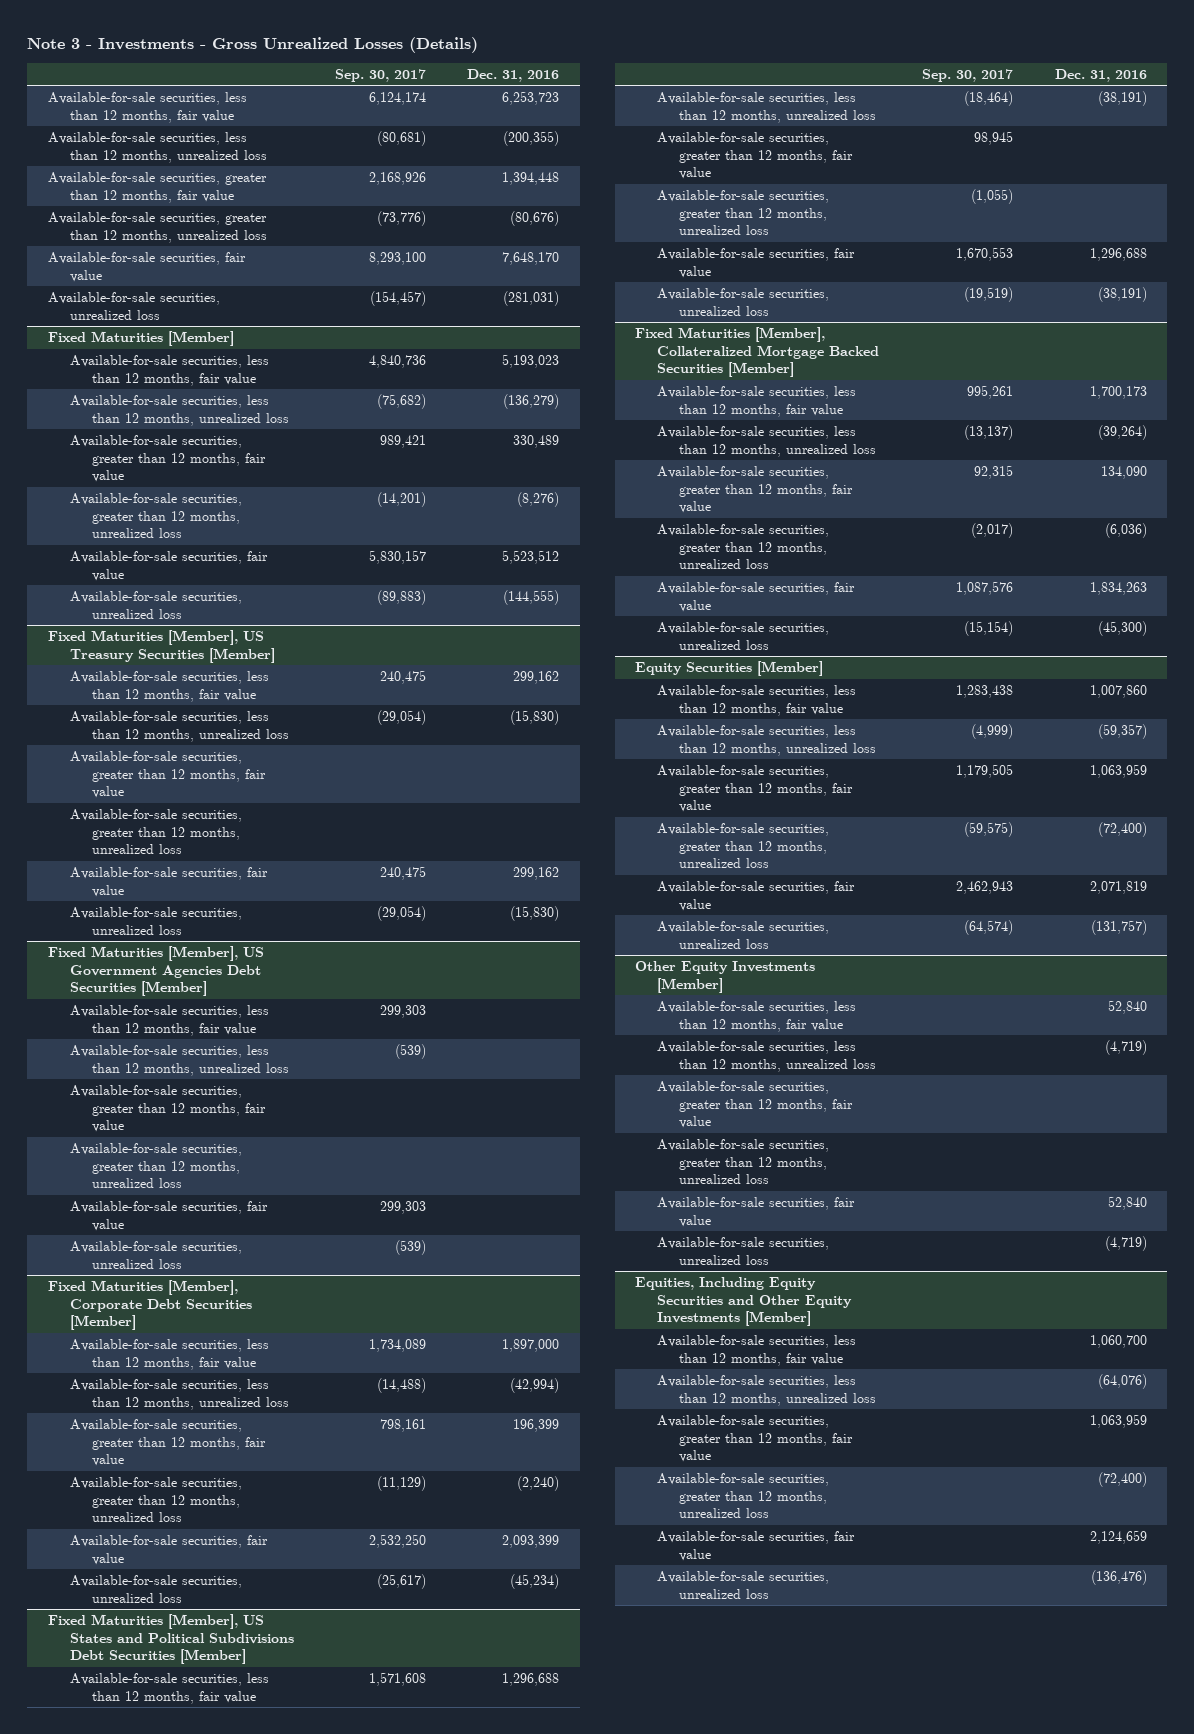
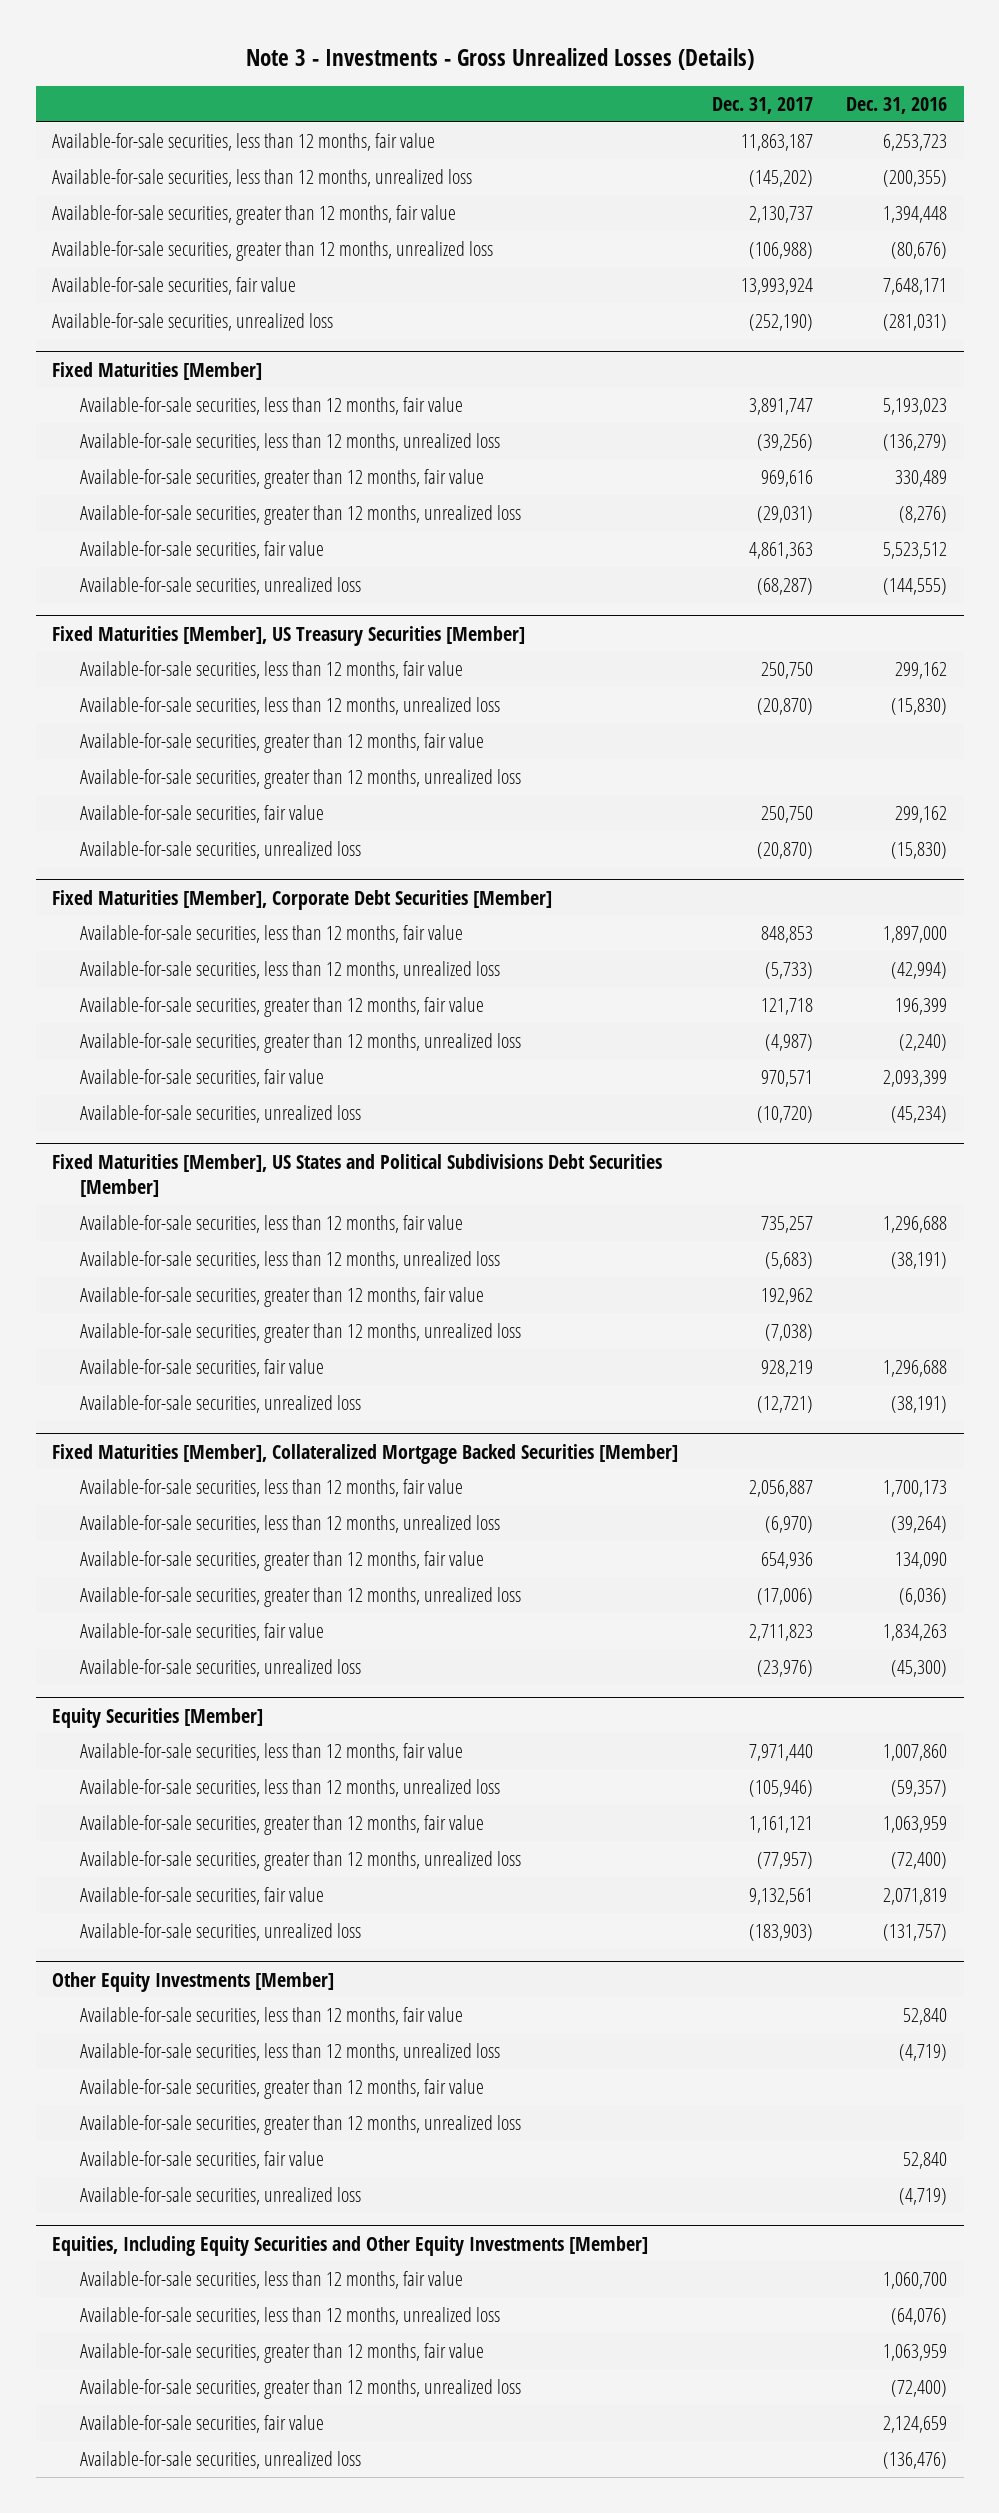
[334,68,426,82] Sep. 30, 2017 -> none
none -> [711,97,813,115] Dec. 31, 2017
[502,252,560,266] 7,648,170 -> [882,277,947,295] 7,648,171
[47,946,264,997] Fixed Maturities [Member], US Government Agencies Debt Securities [Member] -> none
[69,1005,269,1036] Available-for-sale securities, less than 12 months, fair value -> none
[69,1045,289,1076] Available-for-sale securities, less than 12 months, unrealized loss -> none
[69,1085,266,1133] Available-for-sale securities, greater than 12 months, fair value -> none
[69,1143,242,1189] Available-for-sale securities, greater than 12 months, unrealized loss -> none
[69,1201,268,1231] Available-for-sale securities, fair value -> none
[69,1241,242,1269] Available-for-sale securities, unrealized loss -> none

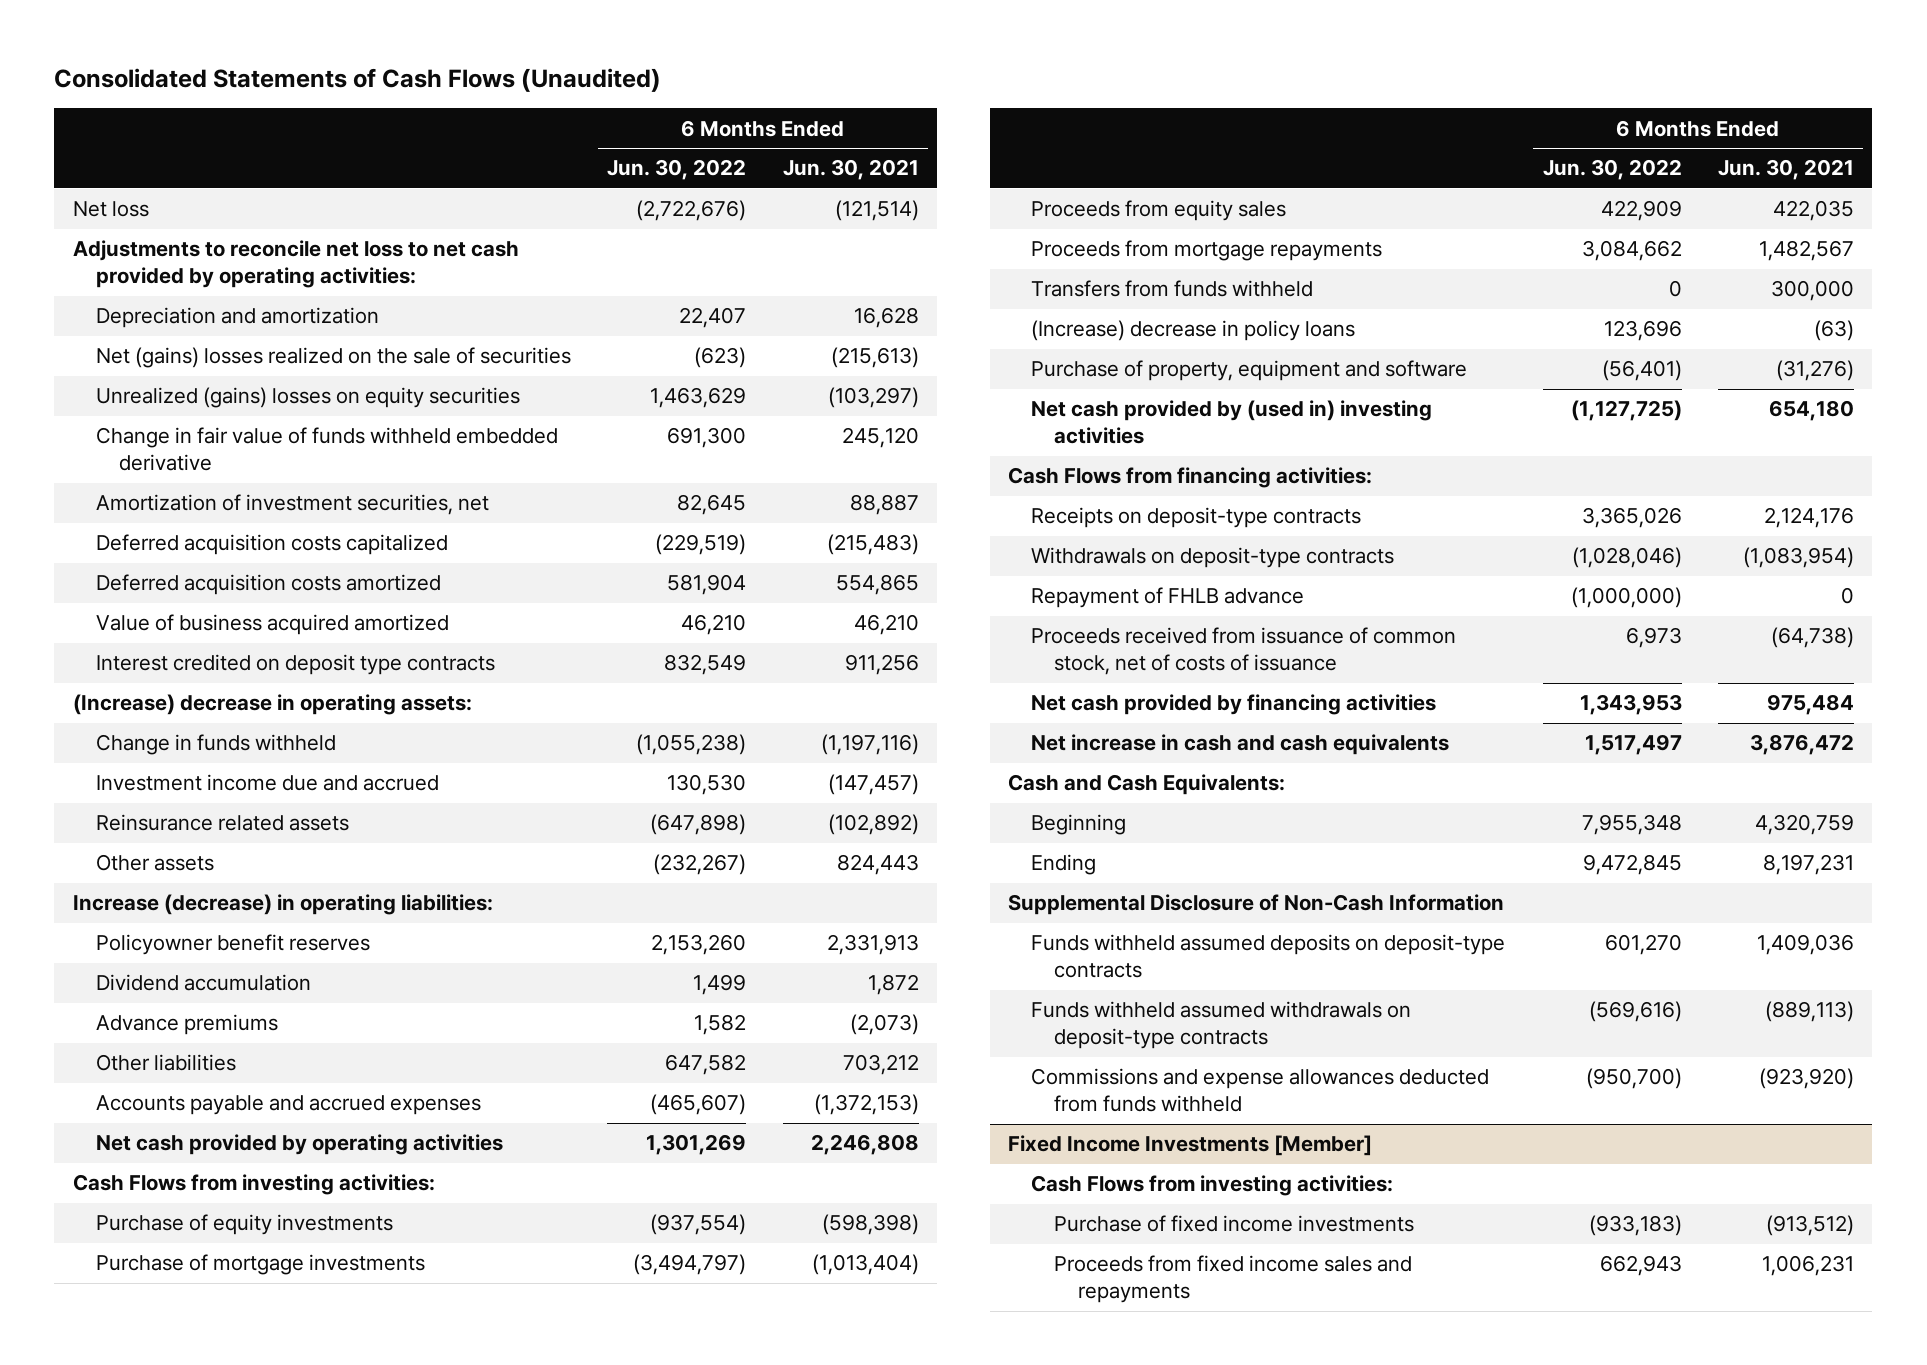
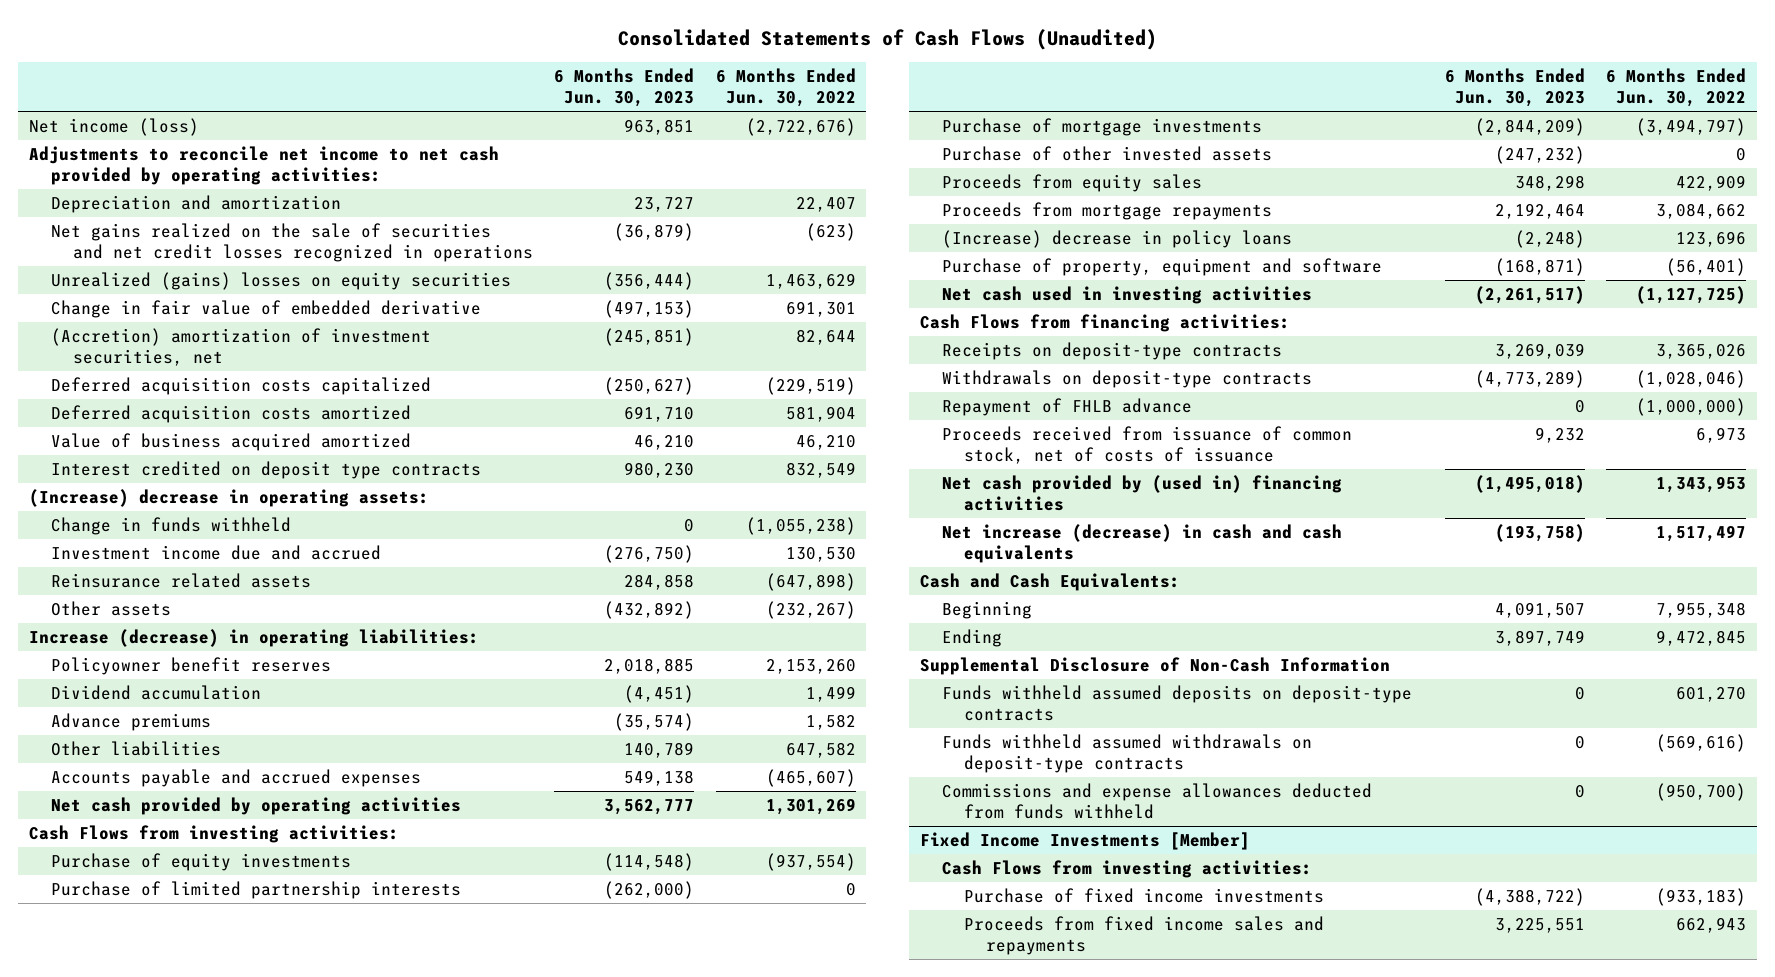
[782,159,919,181] Jun. 30, 2021 -> none
none -> [554,68,695,107] 6 Months Ended Jun. 30, 2023
[72,201,149,218] Net loss -> [28,118,199,137] Net income (loss)
[72,240,519,289] Adjustments to reconcile net loss to net cash provided by operating activities: -> [28,146,499,185] Adjustments to reconcile net income to net cash provided by operating activities:
[95,347,571,369] Net (gains) losses realized on the sale of securities -> [51,223,534,262] Net gains realized on the sale of securities and net credit losses recognized in operations
[95,427,558,472] Change in fair value of funds withheld embedded derivative -> [51,300,482,319] Change in fair value of embedded derivative
[667,427,747,449] 691,300 -> [785,301,856,318] 691,301
[95,494,489,516] Amortization of investment securities, net -> [51,328,432,366] (Accretion) amortization of investment securities, net
[677,494,747,516] 82,645 -> [795,329,856,346] 82,644
none -> [51,881,462,900] Purchase of limited partnership interests
none -> [941,146,1272,162] Purchase of other invested assets
[1031,280,1314,298] Transfers from funds withheld -> none
[1031,400,1433,445] Net cash provided by (used in) investing activities -> [941,286,1312,305] Net cash used in investing activities
[1031,694,1437,716] Net cash provided by financing activities -> [941,475,1342,511] Net cash provided by (used in) financing activities
[1031,734,1450,756] Net increase in cash and cash equivalents -> [941,524,1342,563] Net increase (decrease) in cash and cash equivalents

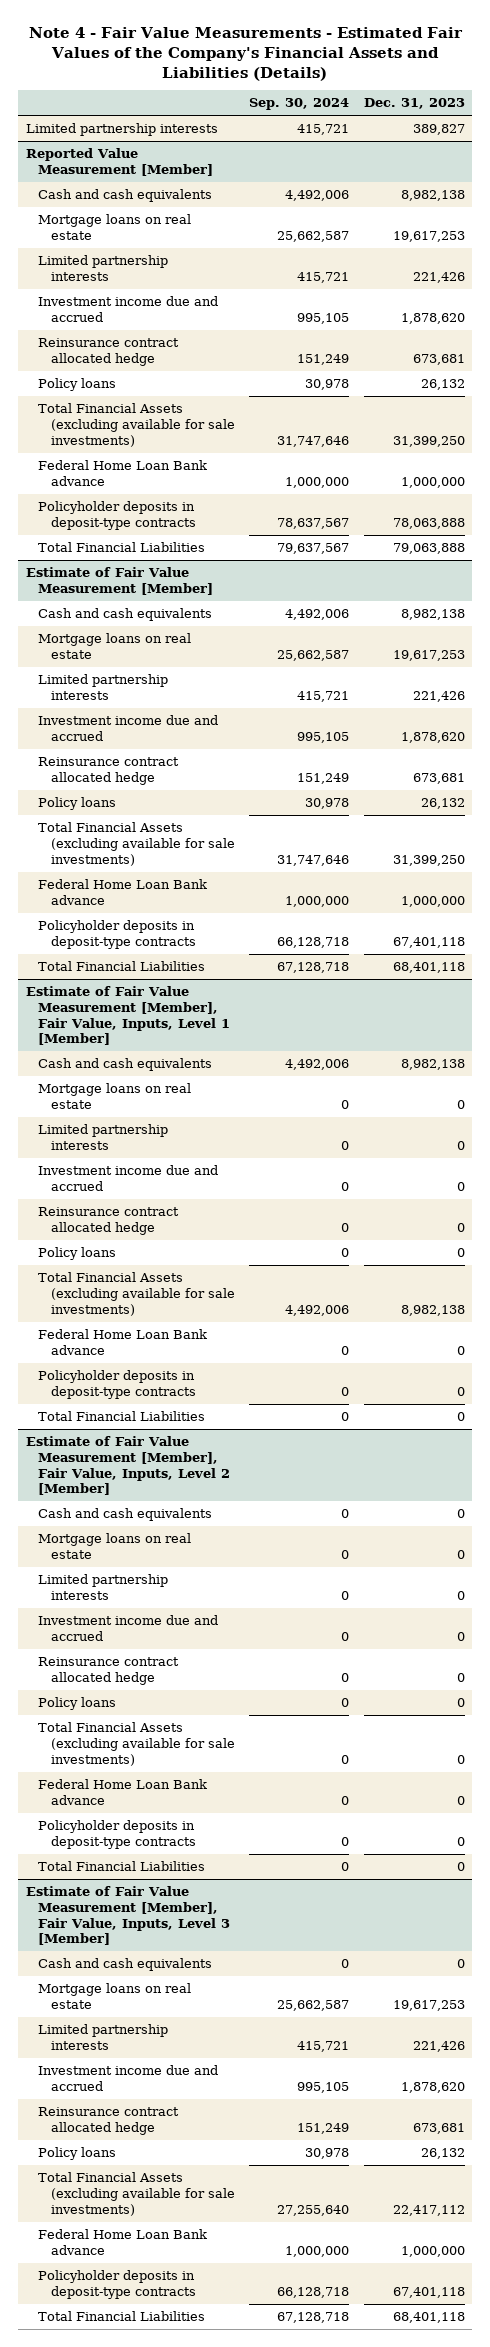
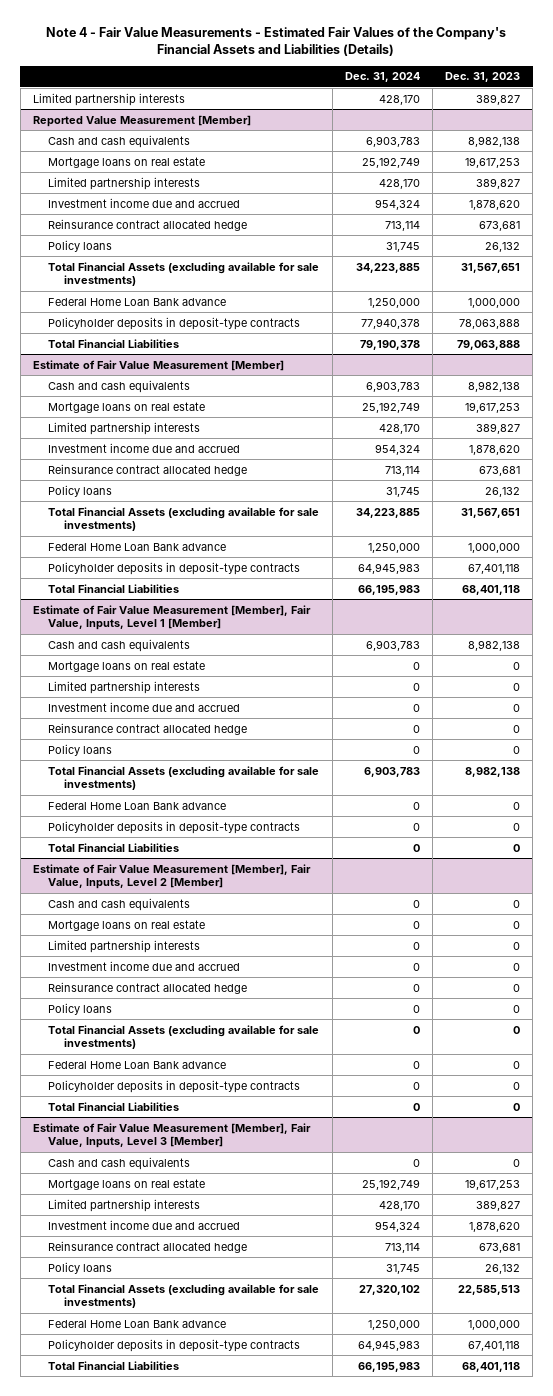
[249,98,350,111] Sep. 30, 2024 -> none
none -> [344,72,420,83] Dec. 31, 2024
[412,271,465,283] 221,426 -> [476,177,521,189] 389,827
[392,435,465,447] 31,399,250 -> [461,262,521,273] 31,567,651
[412,690,465,702] 221,426 -> [476,422,521,434] 389,827
[392,854,465,866] 31,399,250 -> [461,507,521,518] 31,567,651
[412,2040,465,2052] 221,426 -> [476,1199,521,1211] 389,827
[392,2204,465,2216] 22,417,112 -> [458,1284,521,1295] 22,585,513

